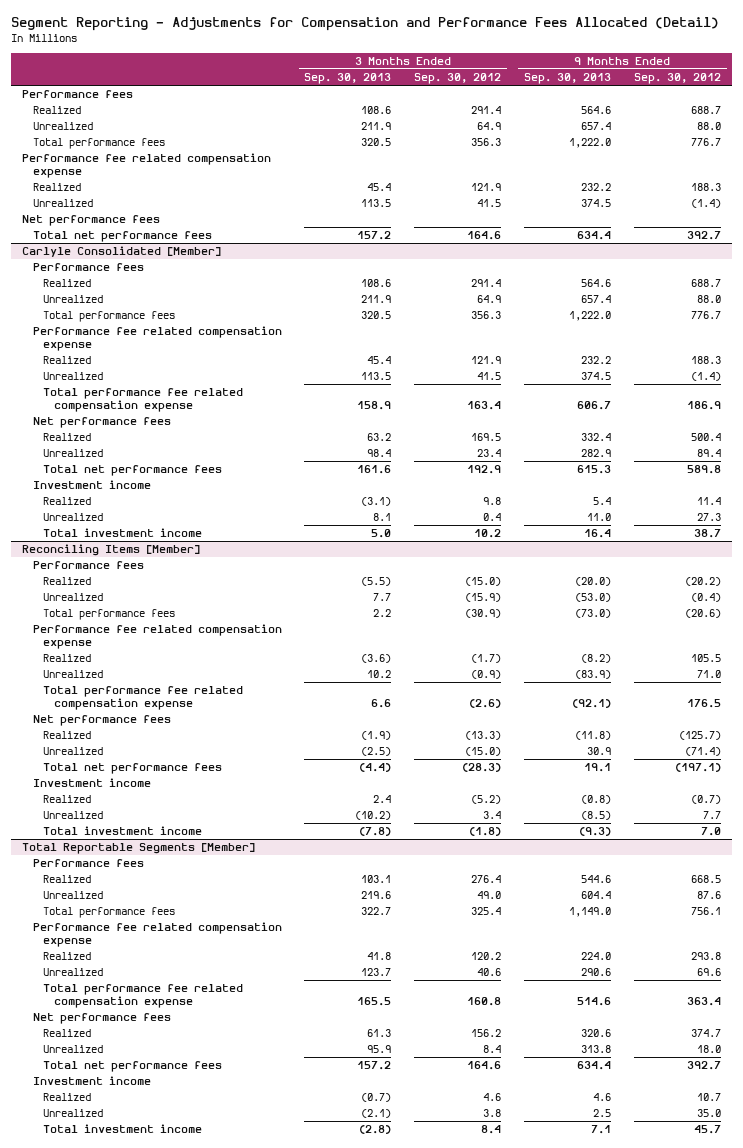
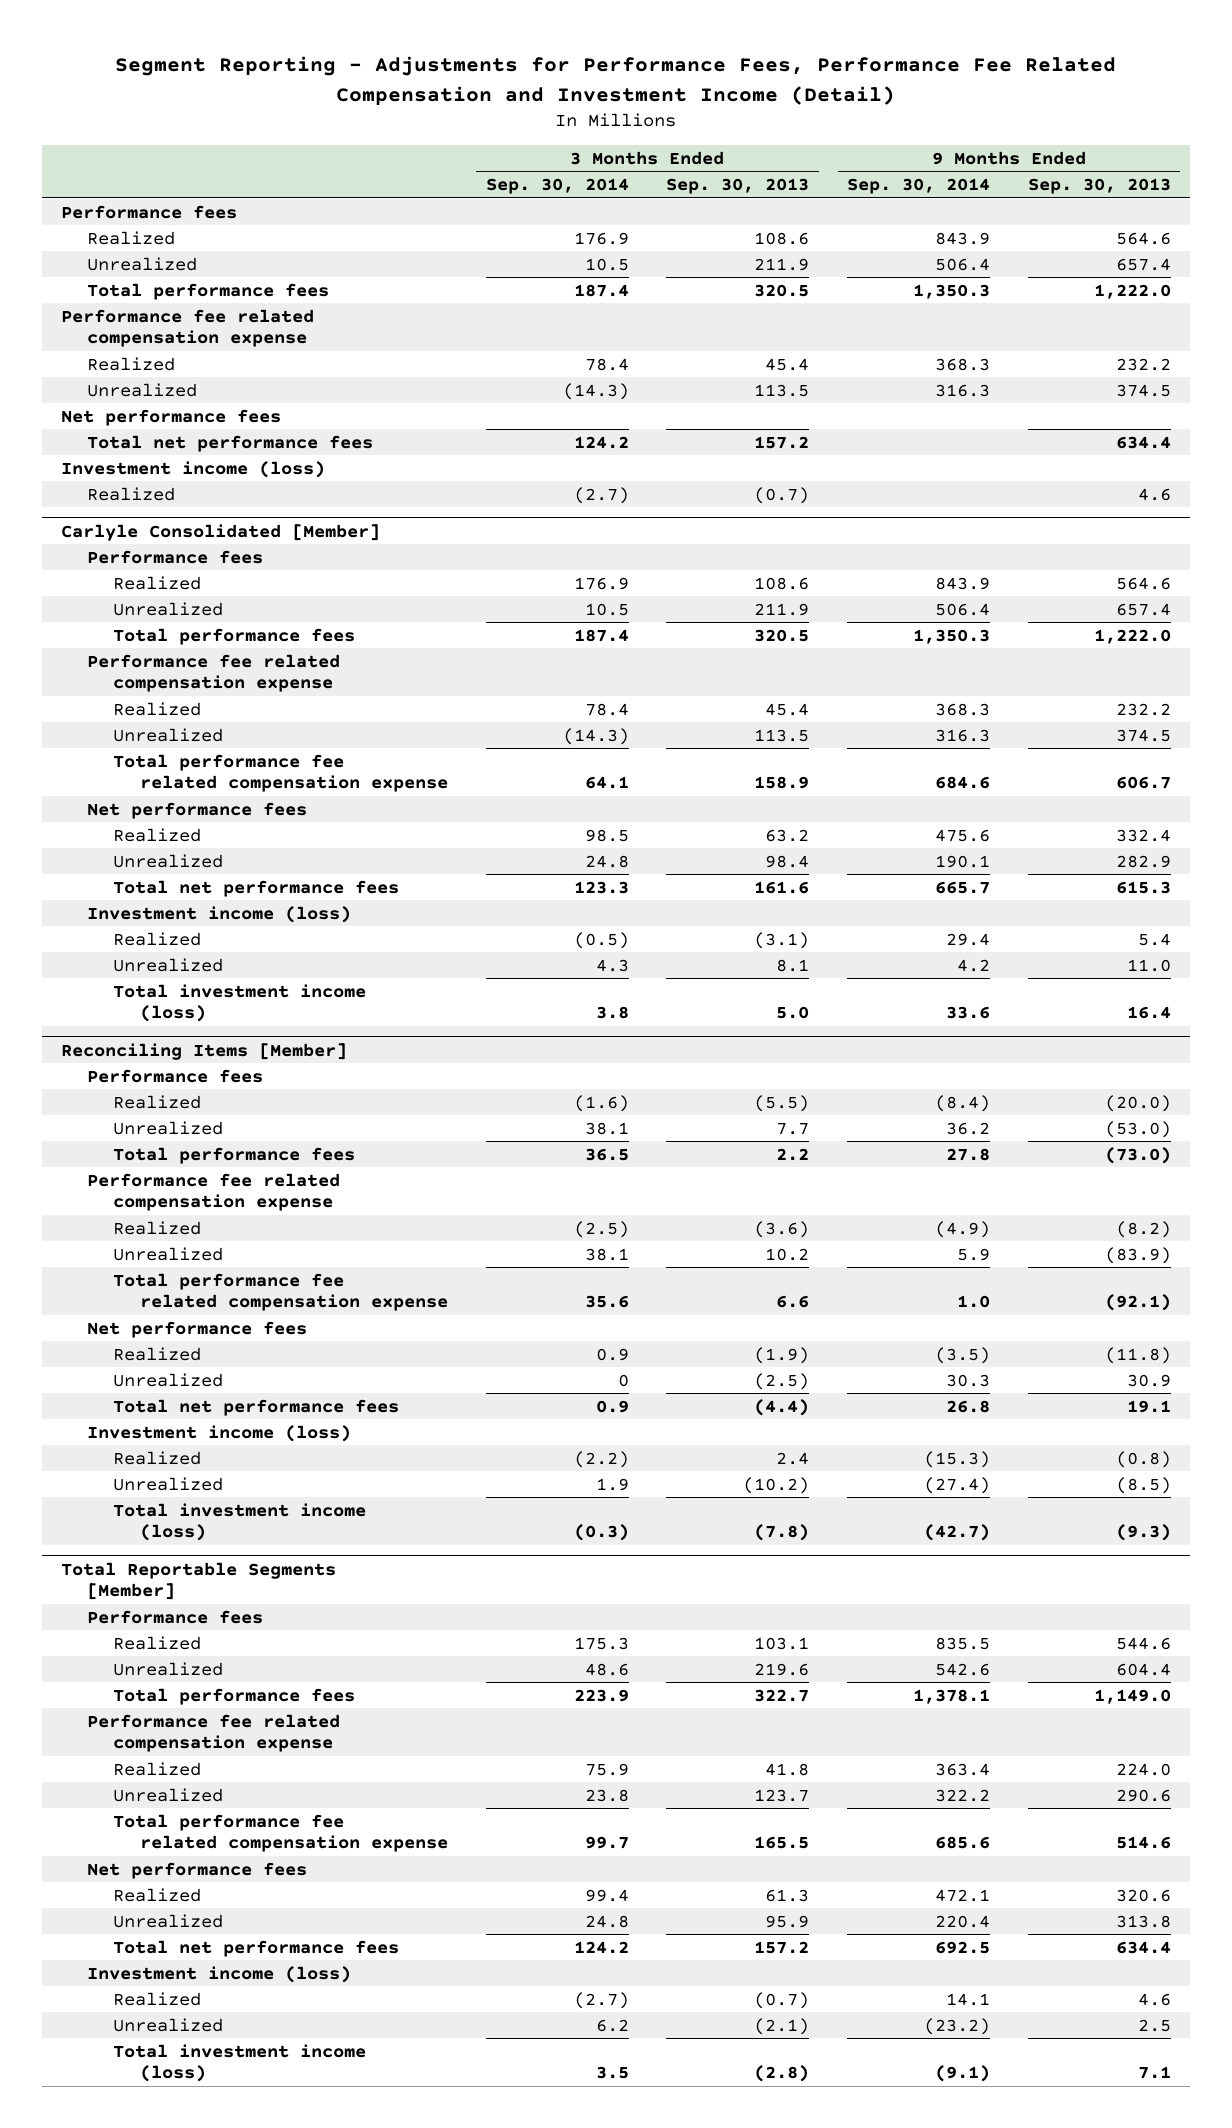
[10,17,719,32] Segment Reporting - Adjustments for Compensation and Performance Fees Allocated (Detail) -> [114,56,1116,106] Segment Reporting - Adjustments for Performance Fees, Performance Fee Related Compensation and Investment Income (Detail)
[414,73,502,85] Sep. 30, 2012 -> none
[633,73,721,85] Sep. 30, 2012 -> none
none -> [485,178,629,195] Sep. 30, 2014
none -> [847,178,991,195] Sep. 30, 2014
none -> [60,460,325,478] Investment income (loss)
none -> [87,486,176,501] Realized
[32,480,151,490] Investment income -> [87,905,352,923] Investment income (loss)
[43,528,203,538] Total investment income -> [113,983,367,1023] Total investment income (loss)
[32,778,151,788] Investment income -> [87,1424,352,1442] Investment income (loss)
[43,826,203,836] Total investment income -> [113,1502,367,1542] Total investment income (loss)
[32,1076,151,1086] Investment income -> [87,1965,352,1983] Investment income (loss)
[43,1124,203,1134] Total investment income -> [113,2043,367,2083] Total investment income (loss)

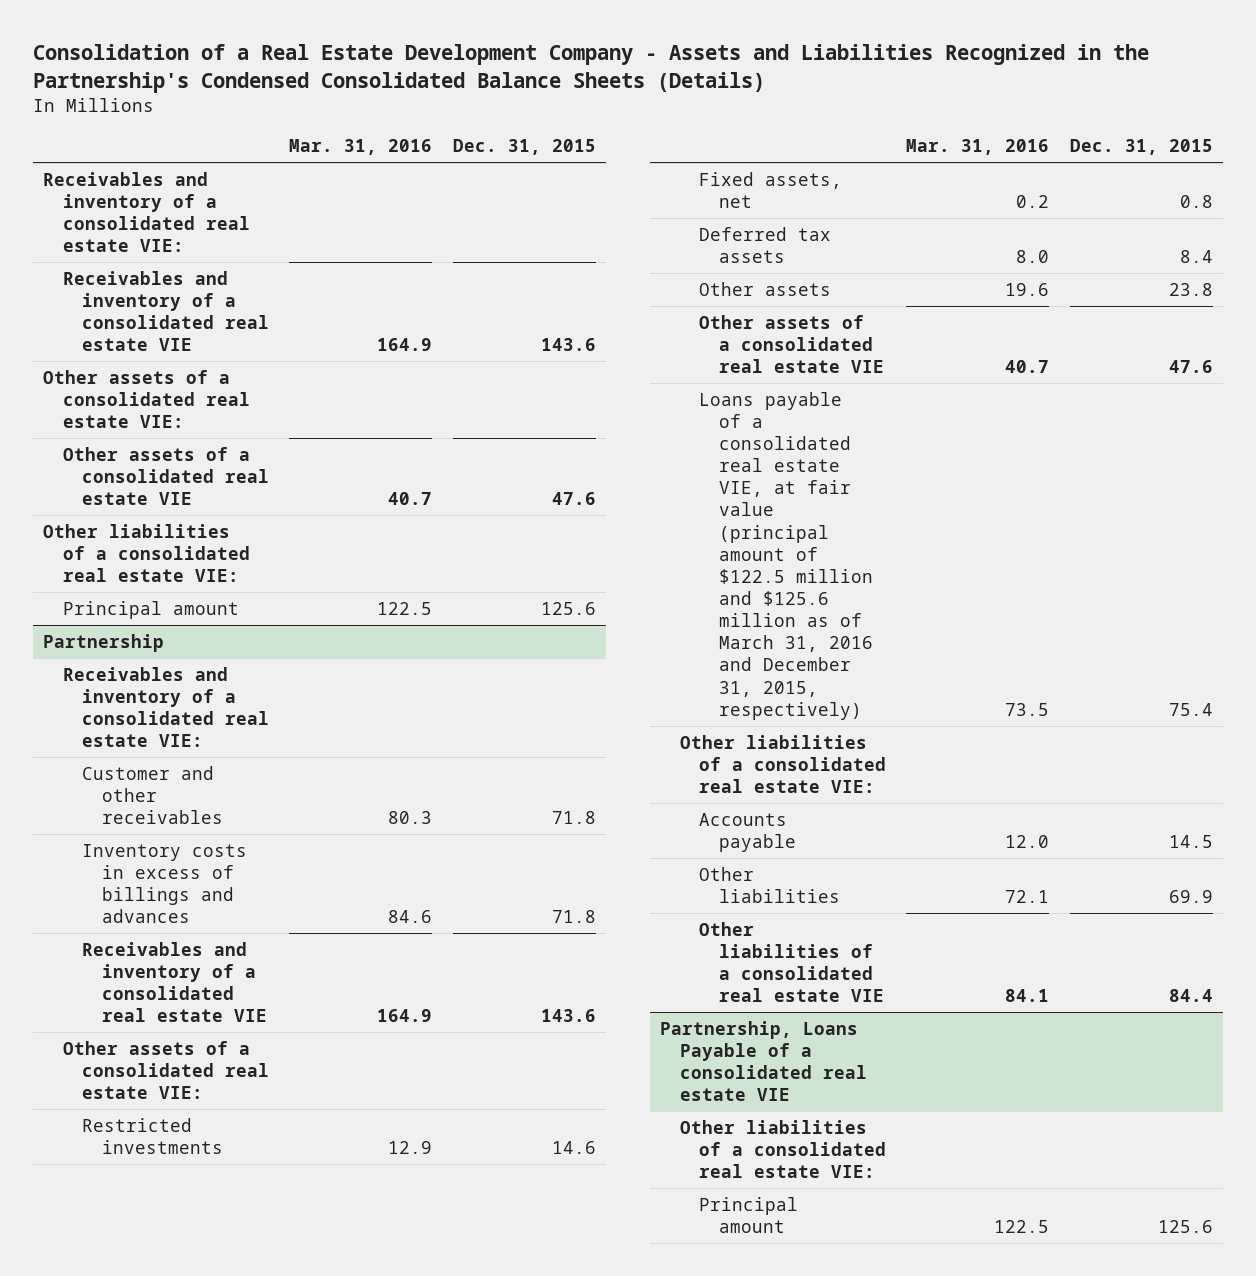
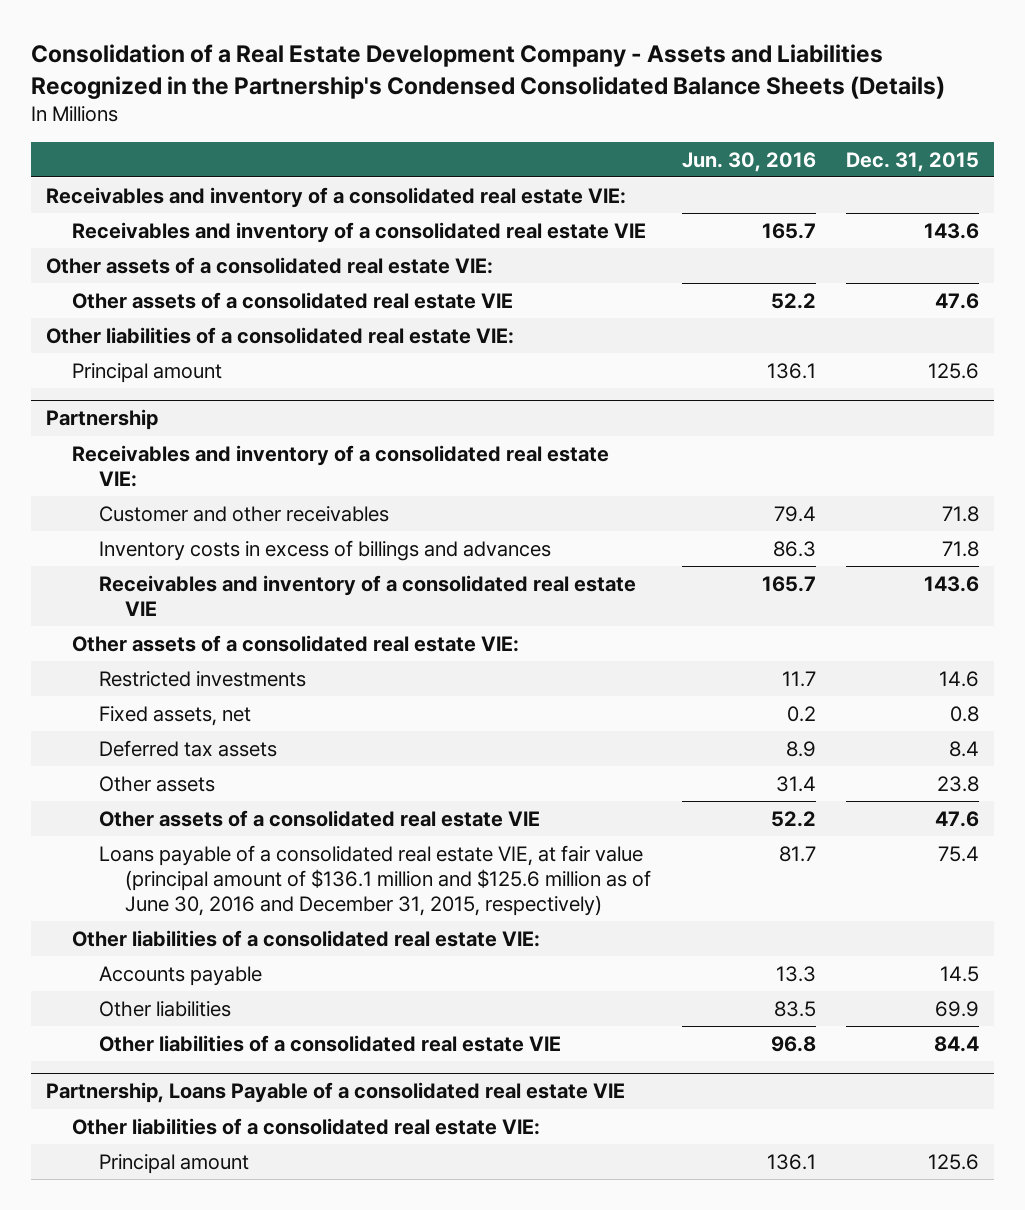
[289,139,433,156] Mar. 31, 2016 -> none
none -> [681,151,816,172] Jun. 30, 2016
[699,391,873,720] Loans payable of a consolidated real estate VIE, at fair value (principal amount of $122.5 million and $125.6 million as of March 31, 2016 and December 31, 2015, respectively) -> [98,844,652,917] Loans payable of a consolidated real estate VIE, at fair value (principal amount of $136.1 million and $125.6 million as of June 30, 2016 and December 31, 2015, respectively)

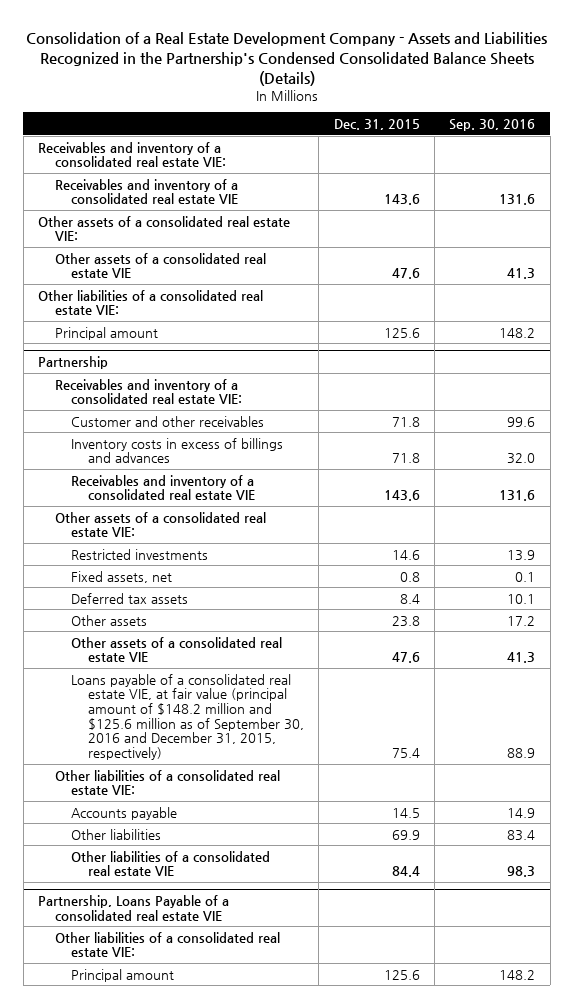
[681,151,816,172] Jun. 30, 2016 -> none
none -> [449,118,536,131] Sep. 30, 2016
[98,844,652,917] Loans payable of a consolidated real estate VIE, at fair value (principal amount of $136.1 million and $125.6 million as of June 30, 2016 and December 31, 2015, respectively) -> [71,673,304,761] Loans payable of a consolidated real estate VIE, at fair value (principal amount of $148.2 million and $125.6 million as of September 30, 2016 and December 31, 2015, respectively)

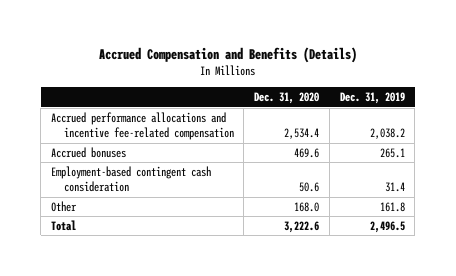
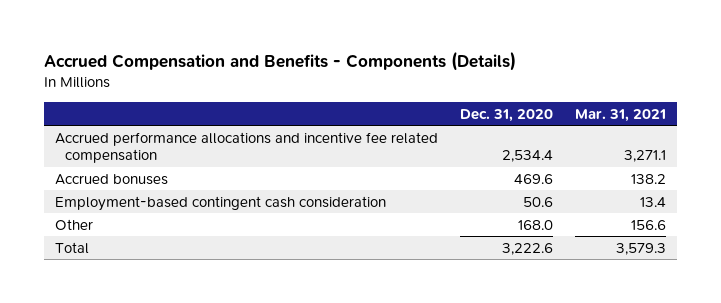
[98,47,357,64] Accrued Compensation and Benefits (Details) -> [43,50,516,71] Accrued Compensation and Benefits - Components (Details)
[339,92,405,105] Dec. 31, 2019 -> none
none -> [574,108,666,122] Mar. 31, 2021
[50,111,234,141] Accrued performance allocations and incentive fee-related compensation -> [54,131,438,164] Accrued performance allocations and incentive fee related compensation

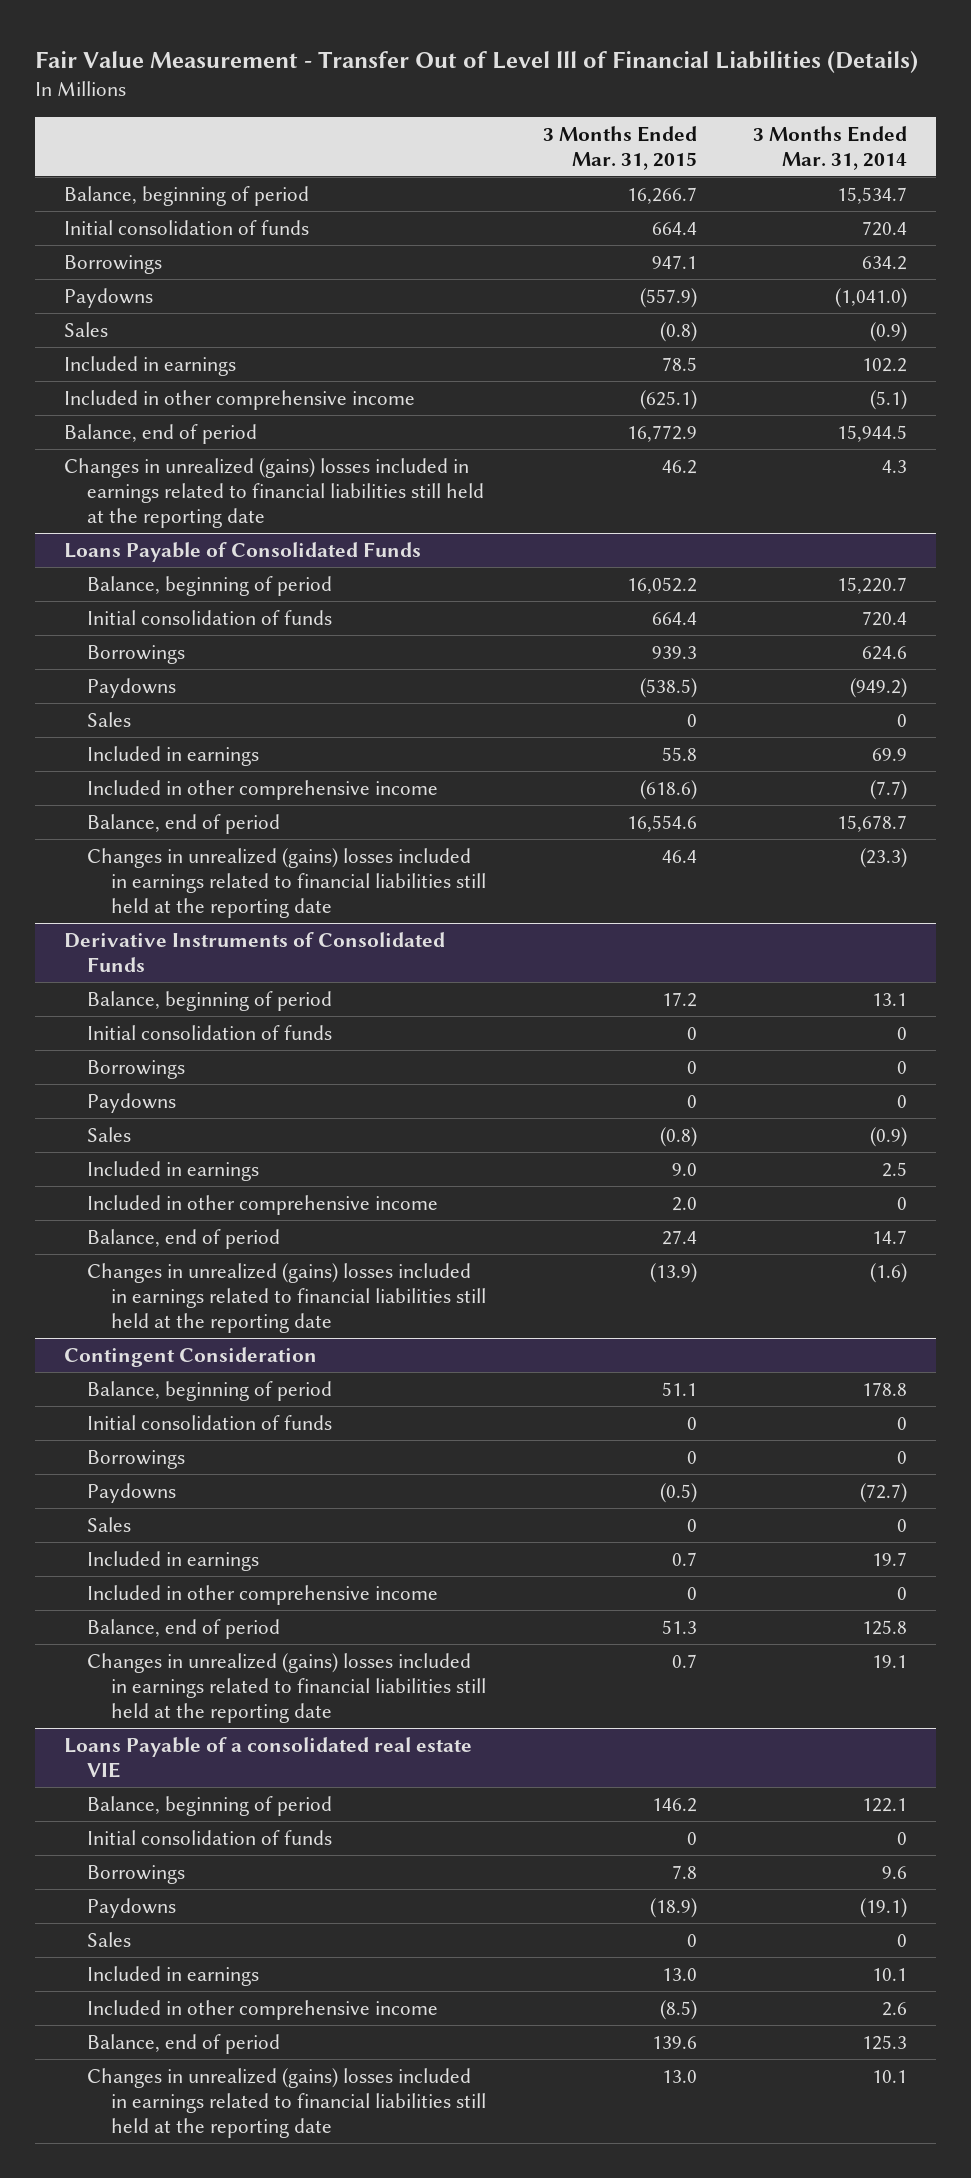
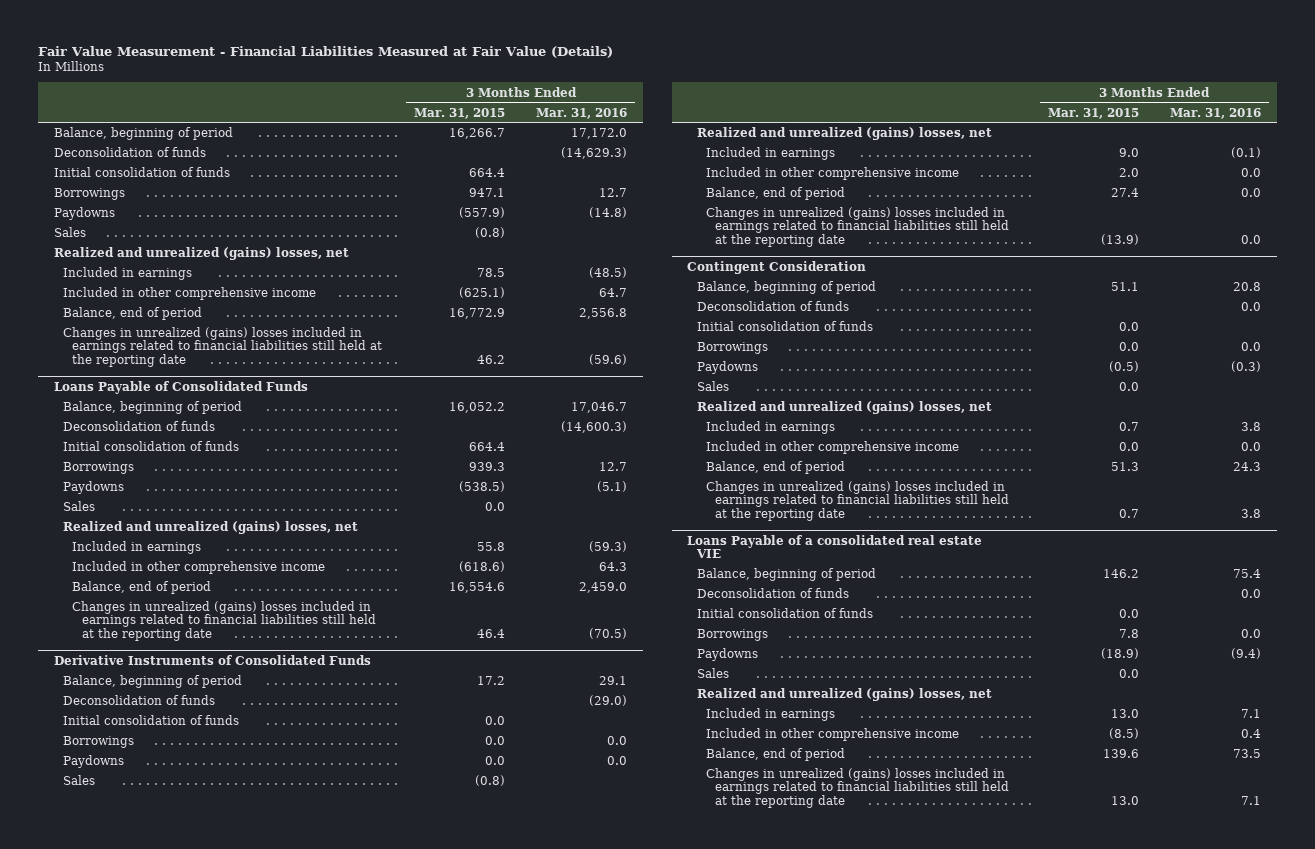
[35,50,919,73] Fair Value Measurement - Transfer Out of Level lll of Financial Liabilities (Details) -> [38,45,614,58] Fair Value Measurement - Financial Liabilities Measured at Fair Value (Details)
[753,125,908,170] 3 Months Ended Mar. 31, 2014 -> none
none -> [536,107,628,119] Mar. 31, 2016
none -> [53,147,206,158] Deconsolidation of funds
none -> [53,247,349,261] Realized and unrealized (gains) losses, net
none -> [63,421,216,432] Deconsolidation of funds
[686,713,697,727] 0 -> [484,502,505,512] 0.0
none -> [63,521,359,535] Realized and unrealized (gains) losses, net
none -> [63,695,216,706] Deconsolidation of funds
[686,1026,697,1040] 0 -> [484,716,505,726] 0.0
[686,1060,697,1074] 0 -> [484,736,505,746] 0.0
[686,1094,697,1108] 0 -> [484,756,505,766] 0.0
none -> [696,127,992,141] Realized and unrealized (gains) losses, net
none -> [696,301,849,312] Deconsolidation of funds
[686,1416,697,1430] 0 -> [1118,322,1139,332] 0.0
[686,1450,697,1464] 0 -> [1118,342,1139,352] 0.0
[686,1518,697,1532] 0 -> [1118,382,1139,392] 0.0
none -> [696,401,992,415] Realized and unrealized (gains) losses, net
[686,1586,697,1600] 0 -> [1118,442,1139,452] 0.0
none -> [696,588,849,599] Deconsolidation of funds
[686,1831,697,1845] 0 -> [1118,609,1139,619] 0.0
[686,1933,697,1947] 0 -> [1118,669,1139,679] 0.0
none -> [696,688,992,702] Realized and unrealized (gains) losses, net

